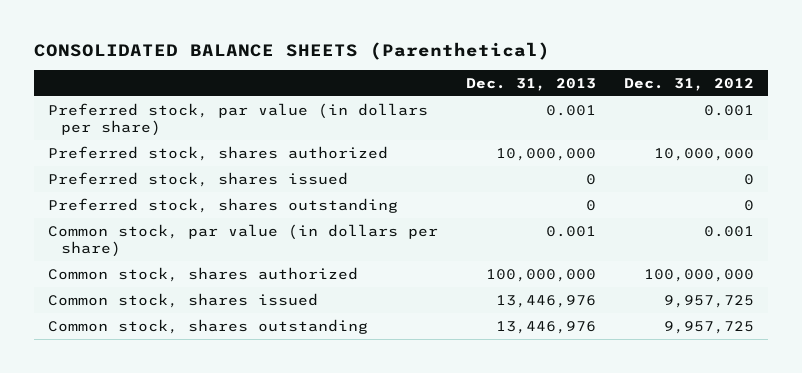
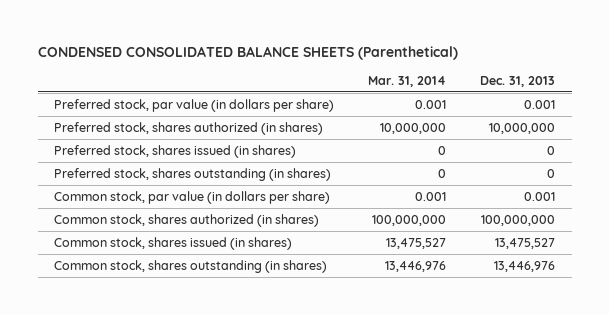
[33,41,550,60] CONSOLIDATED BALANCE SHEETS (Parenthetical) -> [37,45,458,60] CONDENSED CONSOLIDATED BALANCE SHEETS (Parenthetical)
[623,77,754,91] Dec. 31, 2012 -> none
none -> [368,75,447,87] Mar. 31, 2014
[47,145,388,161] Preferred stock, shares authorized -> [54,121,324,135] Preferred stock, shares authorized (in shares)
[47,171,348,187] Preferred stock, shares issued -> [54,144,297,158] Preferred stock, shares issued (in shares)
[47,197,398,213] Preferred stock, shares outstanding -> [54,167,332,181] Preferred stock, shares outstanding (in shares)
[47,266,358,282] Common stock, shares authorized -> [54,213,320,227] Common stock, shares authorized (in shares)
[47,292,318,308] Common stock, shares issued -> [54,236,293,250] Common stock, shares issued (in shares)
[495,294,596,308] 13,446,976 -> [494,237,555,249] 13,475,527
[47,318,368,334] Common stock, shares outstanding -> [54,259,328,273] Common stock, shares outstanding (in shares)

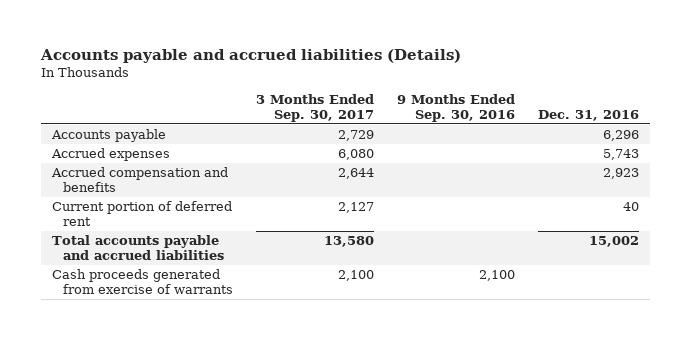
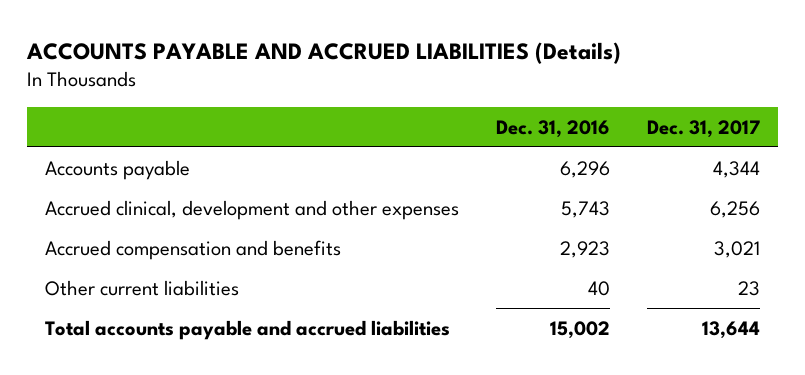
[39,49,461,64] Accounts payable and accrued liabilities (Details) -> [26,41,622,64] ACCOUNTS PAYABLE AND ACCRUED LIABILITIES (Details)
[256,94,375,122] 3 Months Ended Sep. 30, 2017 -> none
[397,94,516,122] 9 Months Ended Sep. 30, 2016 -> none
none -> [646,119,760,138] Dec. 31, 2017
[51,148,171,162] Accrued expenses -> [45,199,460,220] Accrued clinical, development and other expenses
[52,201,233,226] Current portion of deferred rent -> [45,279,240,296] Other current liabilities
[52,269,234,294] Cash proceeds generated from exercise of warrants -> none

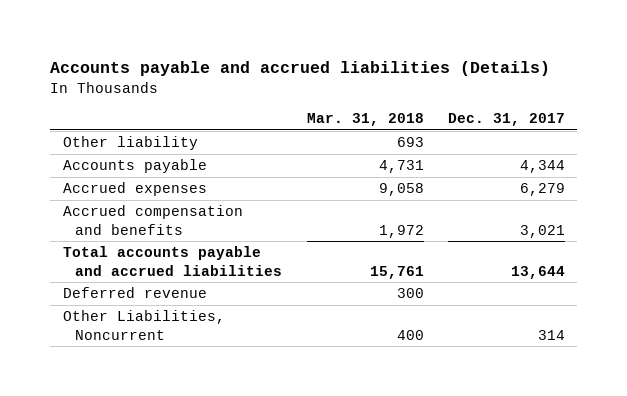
[26,41,622,64] ACCOUNTS PAYABLE AND ACCRUED LIABILITIES (Details) -> [50,60,551,76] Accounts payable and accrued liabilities (Details)
[495,119,610,138] Dec. 31, 2016 -> none
none -> [306,113,424,127] Mar. 31, 2018
none -> [62,136,198,151] Other liability
[45,199,460,220] Accrued clinical, development and other expenses -> [62,182,207,197] Accrued expenses
[709,200,760,218] 6,256 -> [519,183,565,197] 6,279
[45,279,240,296] Other current liabilities -> none
none -> [62,287,207,299] Deferred revenue
none -> [62,310,225,340] Other Liabilities, Noncurrent

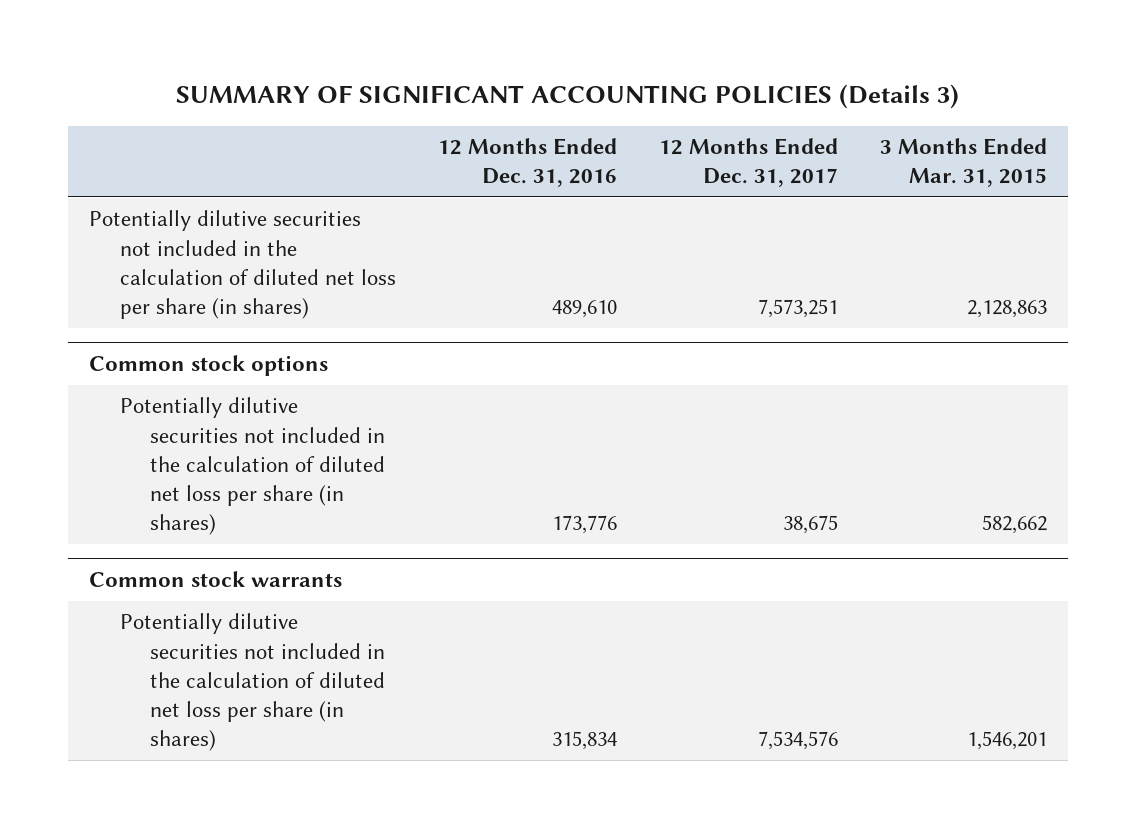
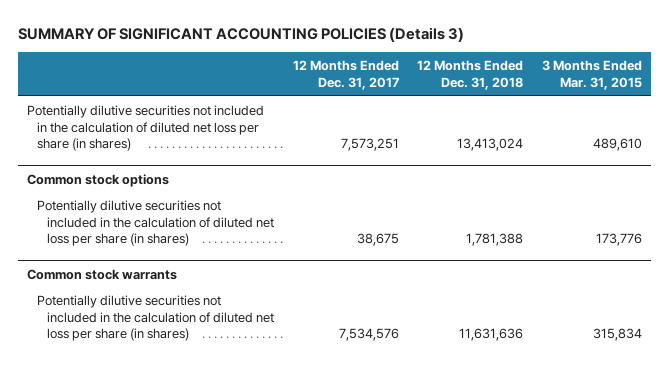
[437,138,617,188] 12 Months Ended Dec. 31, 2016 -> none
none -> [417,60,524,90] 12 Months Ended Dec. 31, 2018
[967,299,1048,318] 2,128,863 -> [592,138,642,152] 489,610
[982,515,1048,535] 582,662 -> [595,233,642,247] 173,776
[967,731,1048,751] 1,546,201 -> [592,328,642,342] 315,834

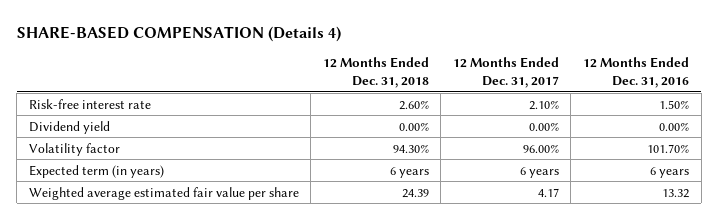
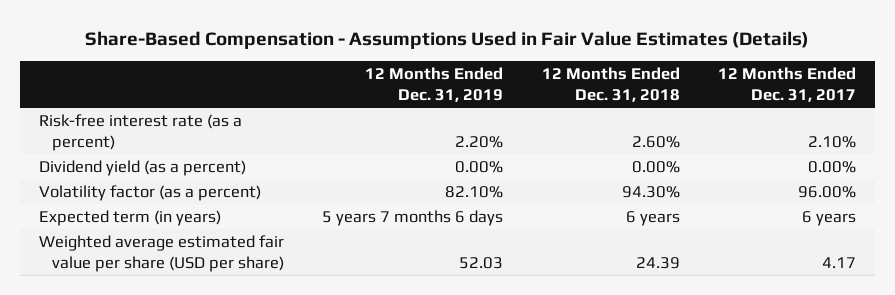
[16,26,341,43] SHARE-BASED COMPENSATION (Details 4) -> [85,30,810,49] Share-Based Compensation - Assumptions Used in Fair Value Estimates (Details)
[583,57,690,89] 12 Months Ended Dec. 31, 2016 -> none
none -> [365,67,504,103] 12 Months Ended Dec. 31, 2019
[28,98,151,109] Risk-free interest rate -> [38,113,242,151] Risk-free interest rate (as a percent)
[28,120,110,134] Dividend yield -> [38,159,246,176] Dividend yield (as a percent)
[28,142,120,156] Volatility factor -> [38,184,261,201] Volatility factor (as a percent)
[28,186,299,200] Weighted average estimated fair value per share -> [38,234,284,272] Weighted average estimated fair value per share (USD per share)

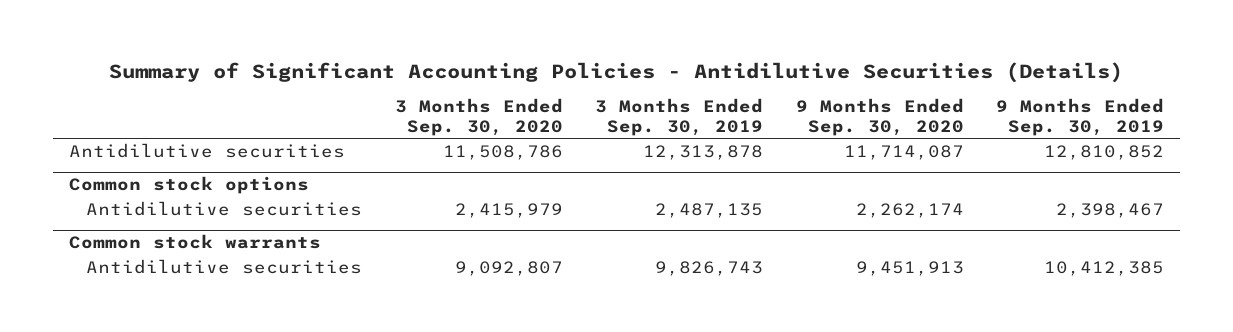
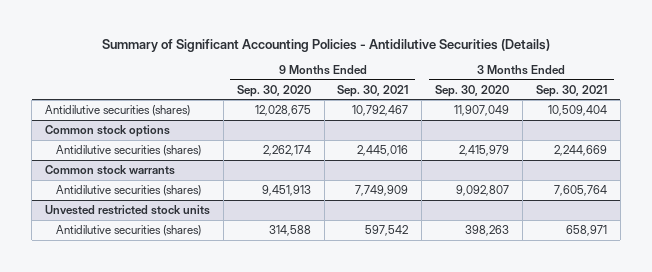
[595,98,764,136] 3 Months Ended Sep. 30, 2019 -> none
[995,98,1164,136] 9 Months Ended Sep. 30, 2019 -> none
none -> [337,84,409,97] Sep. 30, 2021
none -> [535,84,607,97] Sep. 30, 2021
[68,142,345,158] Antidilutive securities -> [44,104,190,116] Antidilutive securities (shares)
[442,144,563,160] 11,508,786 -> [454,104,510,116] 11,907,049
[843,144,964,160] 11,714,087 -> [254,104,311,116] 12,028,675
[86,200,363,216] Antidilutive securities -> [56,144,202,156] Antidilutive securities (shares)
[86,258,363,274] Antidilutive securities -> [56,184,202,196] Antidilutive securities (shares)
none -> [44,204,210,215] Unvested restricted stock units
none -> [56,224,202,236] Antidilutive securities (shares)

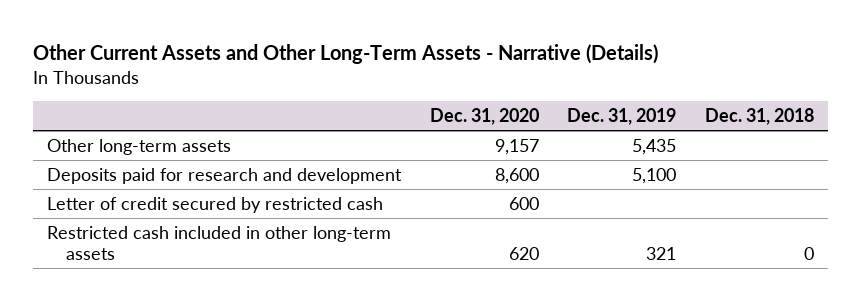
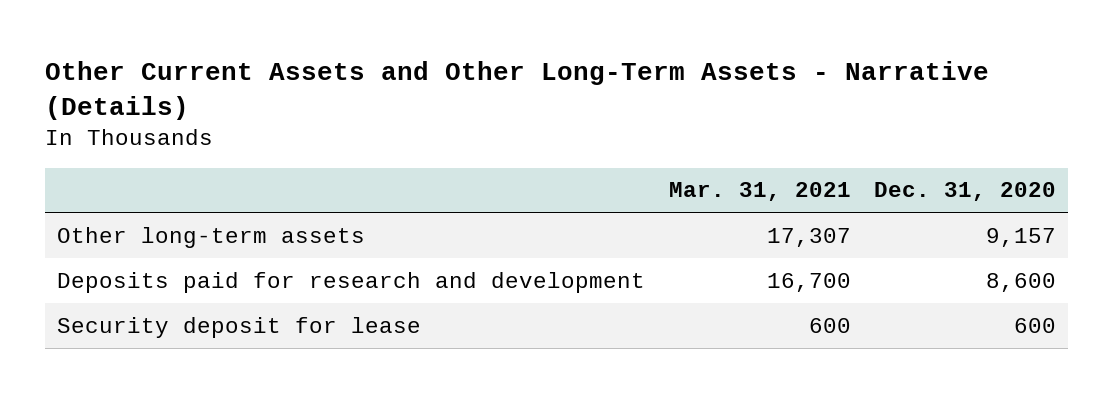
[567,107,677,125] Dec. 31, 2019 -> none
[704,107,814,125] Dec. 31, 2018 -> none
none -> [668,182,851,202] Mar. 31, 2021
[47,196,384,213] Letter of credit secured by restricted cash -> none
[47,225,392,261] Restricted cash included in other long-term assets -> none
none -> [56,316,421,338] Security deposit for lease

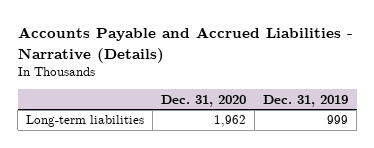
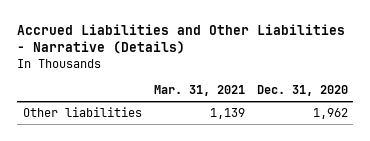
[17,27,353,63] Accounts Payable and Accrued Liabilities - Narrative (Details) -> [16,23,345,55] Accrued Liabilities and Other Liabilities - Narrative (Details)
[263,94,349,107] Dec. 31, 2019 -> none
none -> [153,85,245,97] Mar. 31, 2021
[26,115,145,128] Long-term liabilities -> [22,107,142,118] Other liabilities

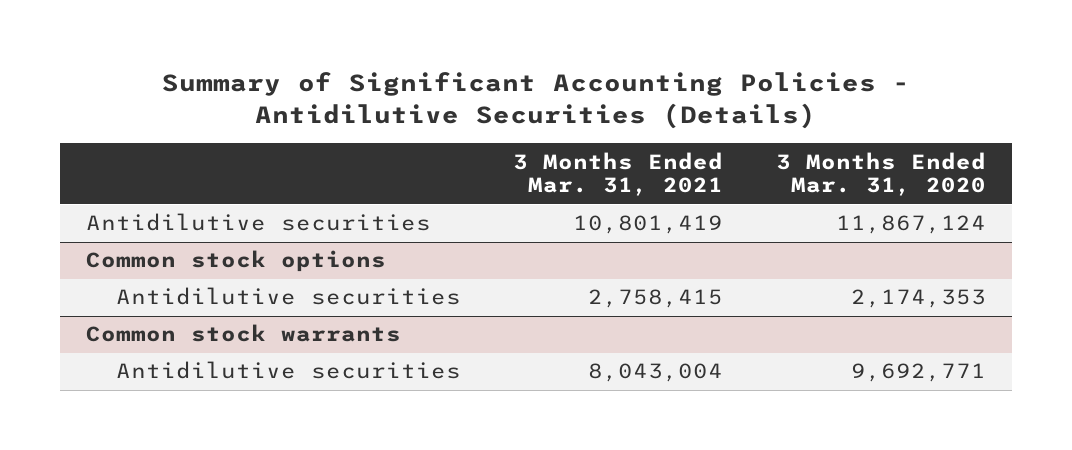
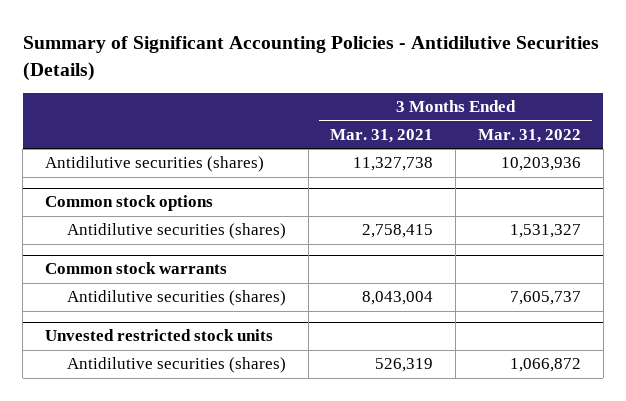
[776,151,987,197] 3 Months Ended Mar. 31, 2020 -> none
none -> [478,129,582,144] Mar. 31, 2022
[86,213,432,232] Antidilutive securities -> [45,156,265,173] Antidilutive securities (shares)
[573,215,724,235] 10,801,419 -> [353,157,434,172] 11,327,738
[115,287,461,306] Antidilutive securities -> [66,223,286,240] Antidilutive securities (shares)
[115,361,461,380] Antidilutive securities -> [66,290,286,307] Antidilutive securities (shares)
none -> [45,329,274,342] Unvested restricted stock units
none -> [66,357,286,374] Antidilutive securities (shares)

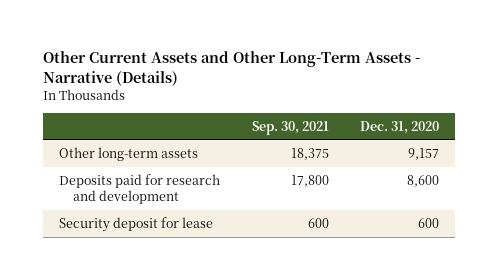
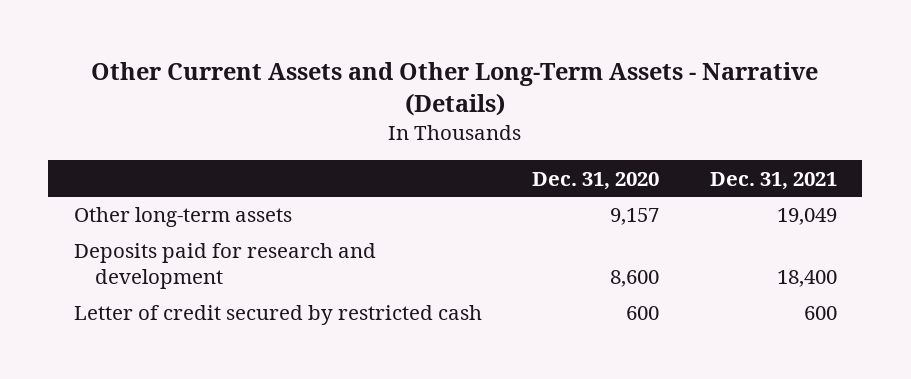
[251,120,329,135] Sep. 30, 2021 -> none
none -> [710,171,838,190] Dec. 31, 2021
[59,216,214,232] Security deposit for lease -> none
none -> [73,305,482,326] Letter of credit secured by restricted cash

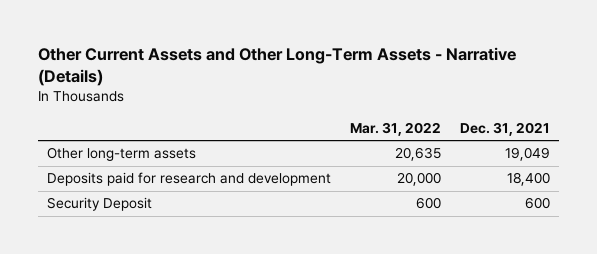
[532,171,660,190] Dec. 31, 2020 -> none
none -> [349,121,441,136] Mar. 31, 2022
[73,305,482,326] Letter of credit secured by restricted cash -> [47,197,153,212] Security Deposit

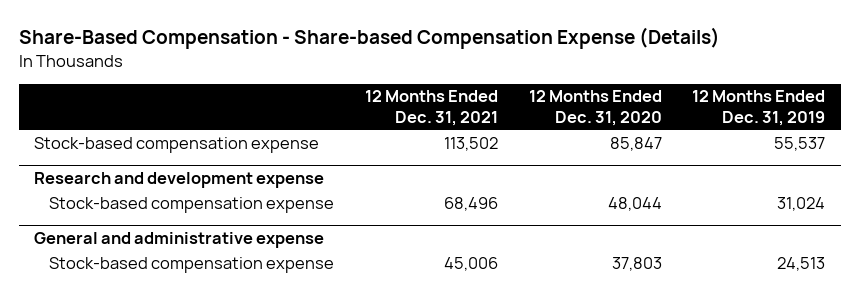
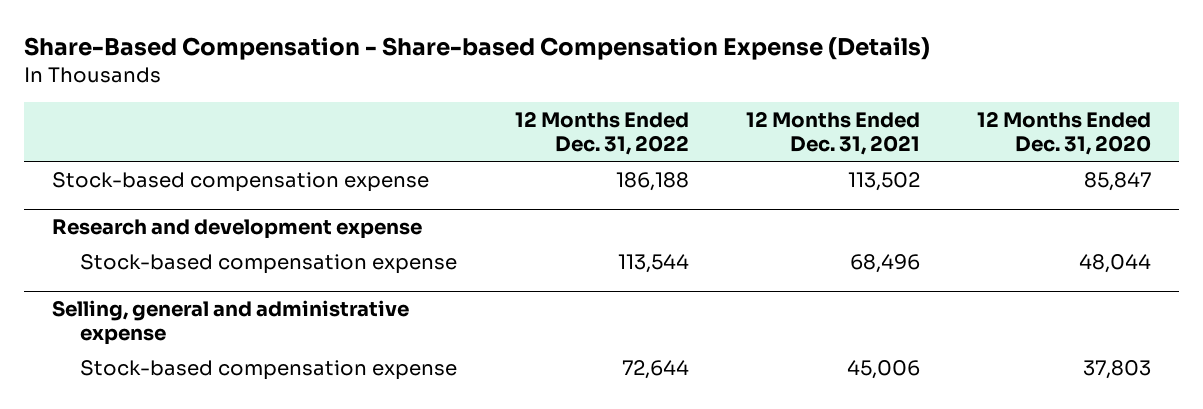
[692,90,826,126] 12 Months Ended Dec. 31, 2019 -> none
none -> [514,110,689,156] 12 Months Ended Dec. 31, 2022
[33,231,324,248] General and administrative expense -> [52,300,410,346] Selling, general and administrative expense

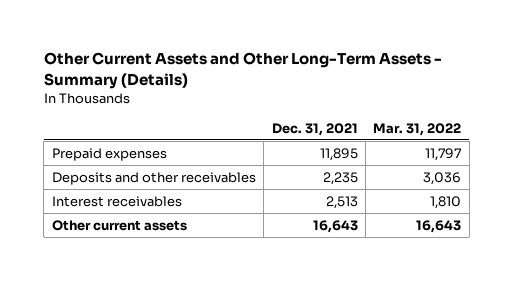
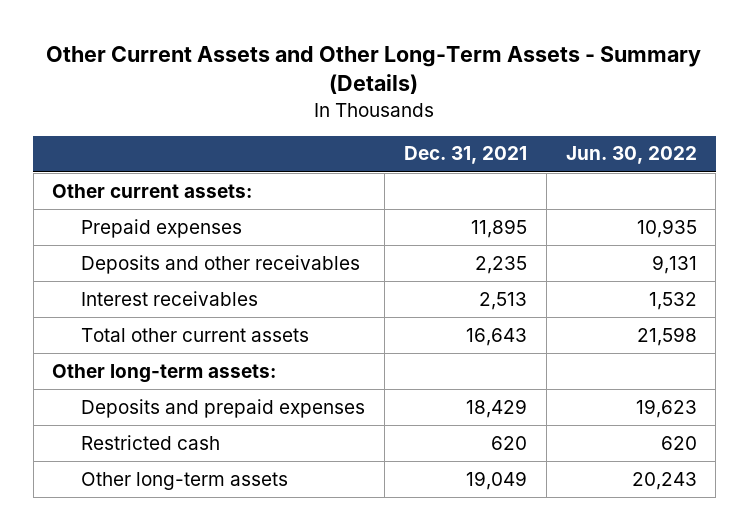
[373,122,462,136] Mar. 31, 2022 -> none
none -> [565,146,697,165] Jun. 30, 2022
none -> [52,183,253,198] Other current assets:
[51,219,187,231] Other current assets -> [81,327,310,342] Total other current assets
none -> [52,363,277,383] Other long-term assets:
none -> [81,398,366,418] Deposits and prepaid expenses
none -> [81,434,221,450] Restricted cash
none -> [81,471,289,490] Other long-term assets

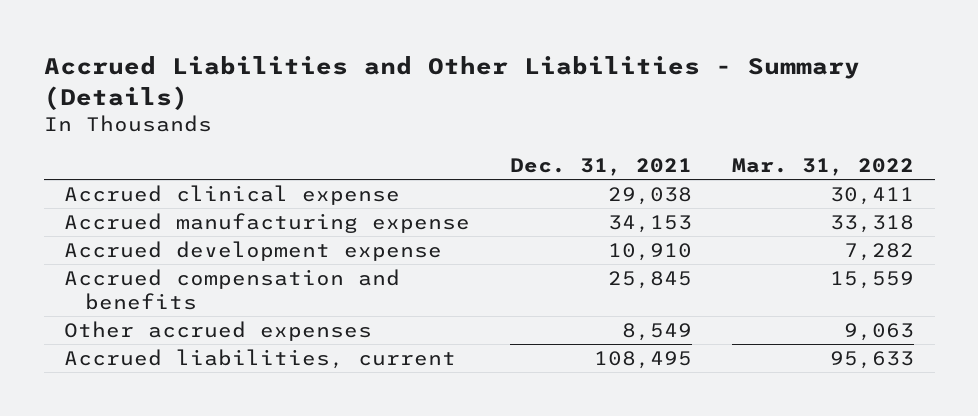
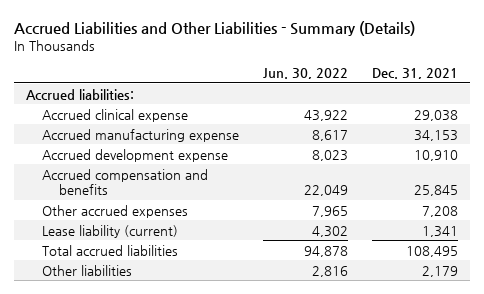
[732,158,915,177] Mar. 31, 2022 -> none
none -> [263,67,349,79] Jun. 30, 2022
none -> [25,88,134,100] Accrued liabilities:
[622,323,693,342] 8,549 -> [421,205,458,217] 7,208
none -> [42,224,179,238] Lease liability (current)
[63,349,456,370] Accrued liabilities, current -> [42,244,179,256] Total accrued liabilities
none -> [42,264,133,276] Other liabilities

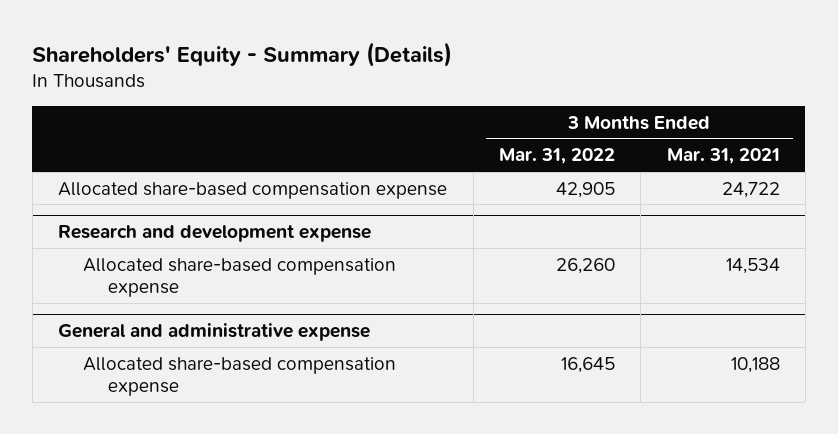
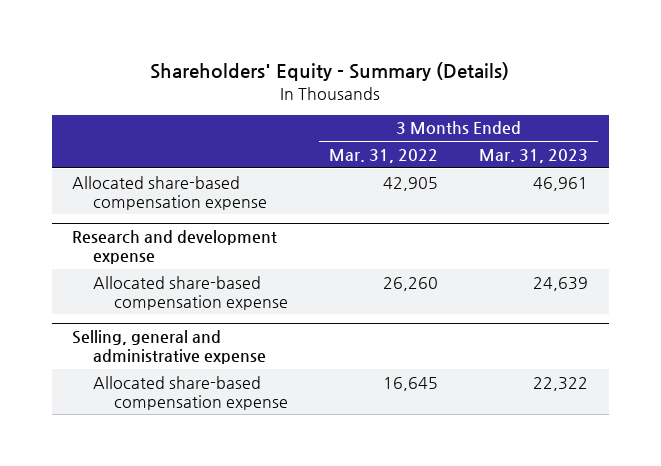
[666,148,780,165] Mar. 31, 2021 -> none
none -> [479,149,589,164] Mar. 31, 2023
[58,322,371,341] General and administrative expense -> [72,330,267,365] Selling, general and administrative expense

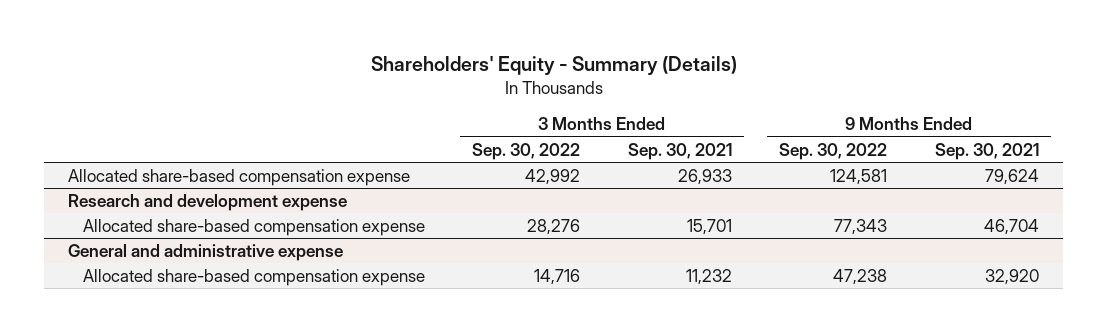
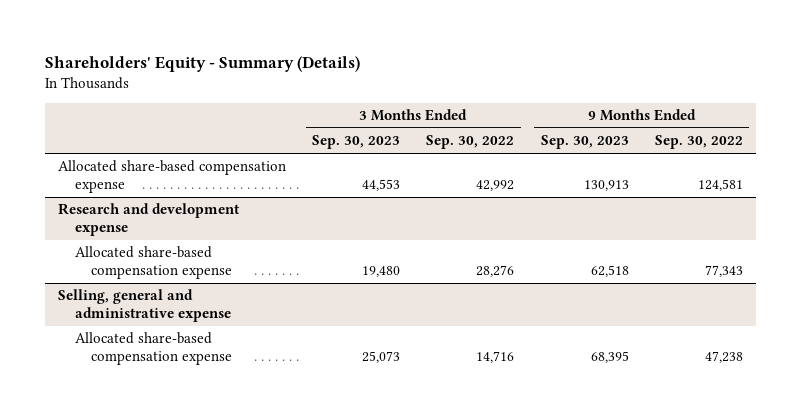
[627,142,732,160] Sep. 30, 2021 -> none
[934,142,1039,160] Sep. 30, 2021 -> none
none -> [312,135,401,150] Sep. 30, 2023
none -> [540,135,629,150] Sep. 30, 2023
[68,243,344,261] General and administrative expense -> [57,289,231,323] Selling, general and administrative expense

